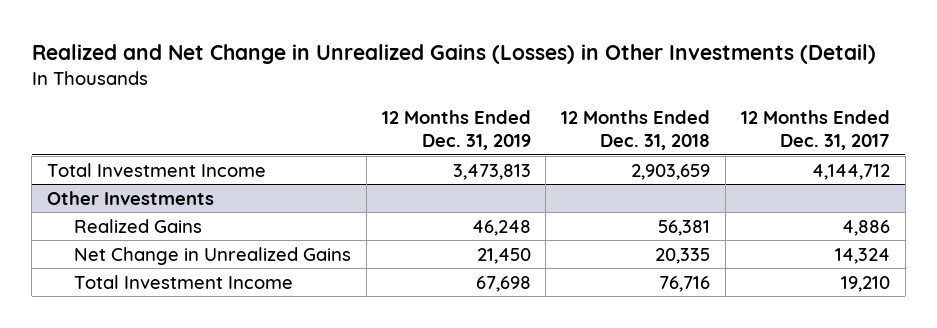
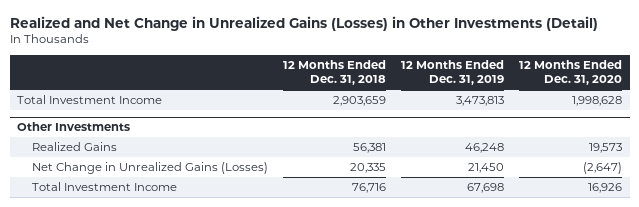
[740,110,890,151] 12 Months Ended Dec. 31, 2017 -> none
none -> [519,60,623,86] 12 Months Ended Dec. 31, 2020
[74,246,352,265] Net Change in Unrealized Gains -> [32,162,269,175] Net Change in Unrealized Gains (Losses)

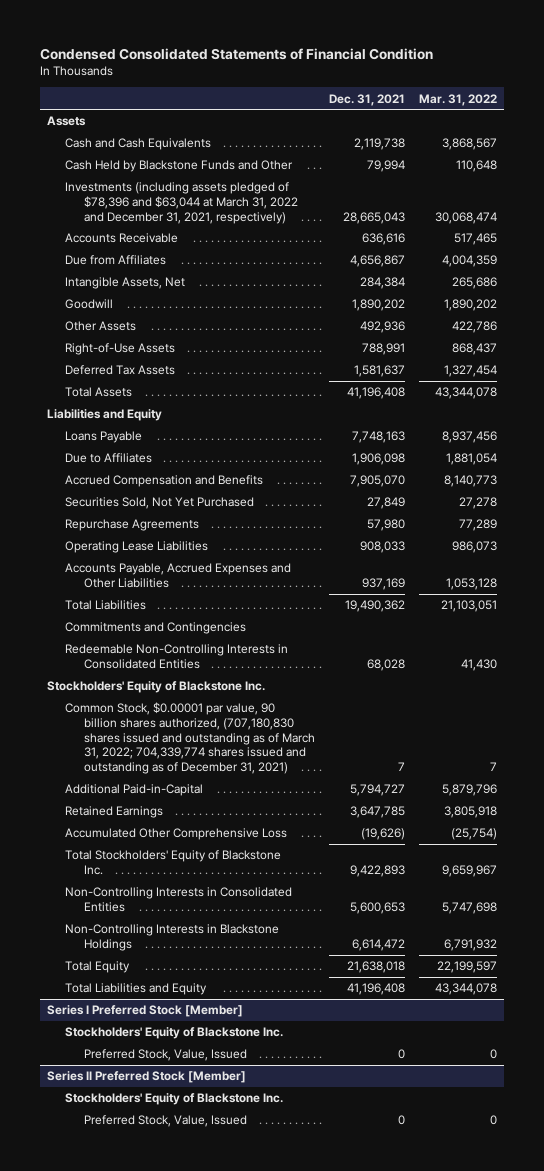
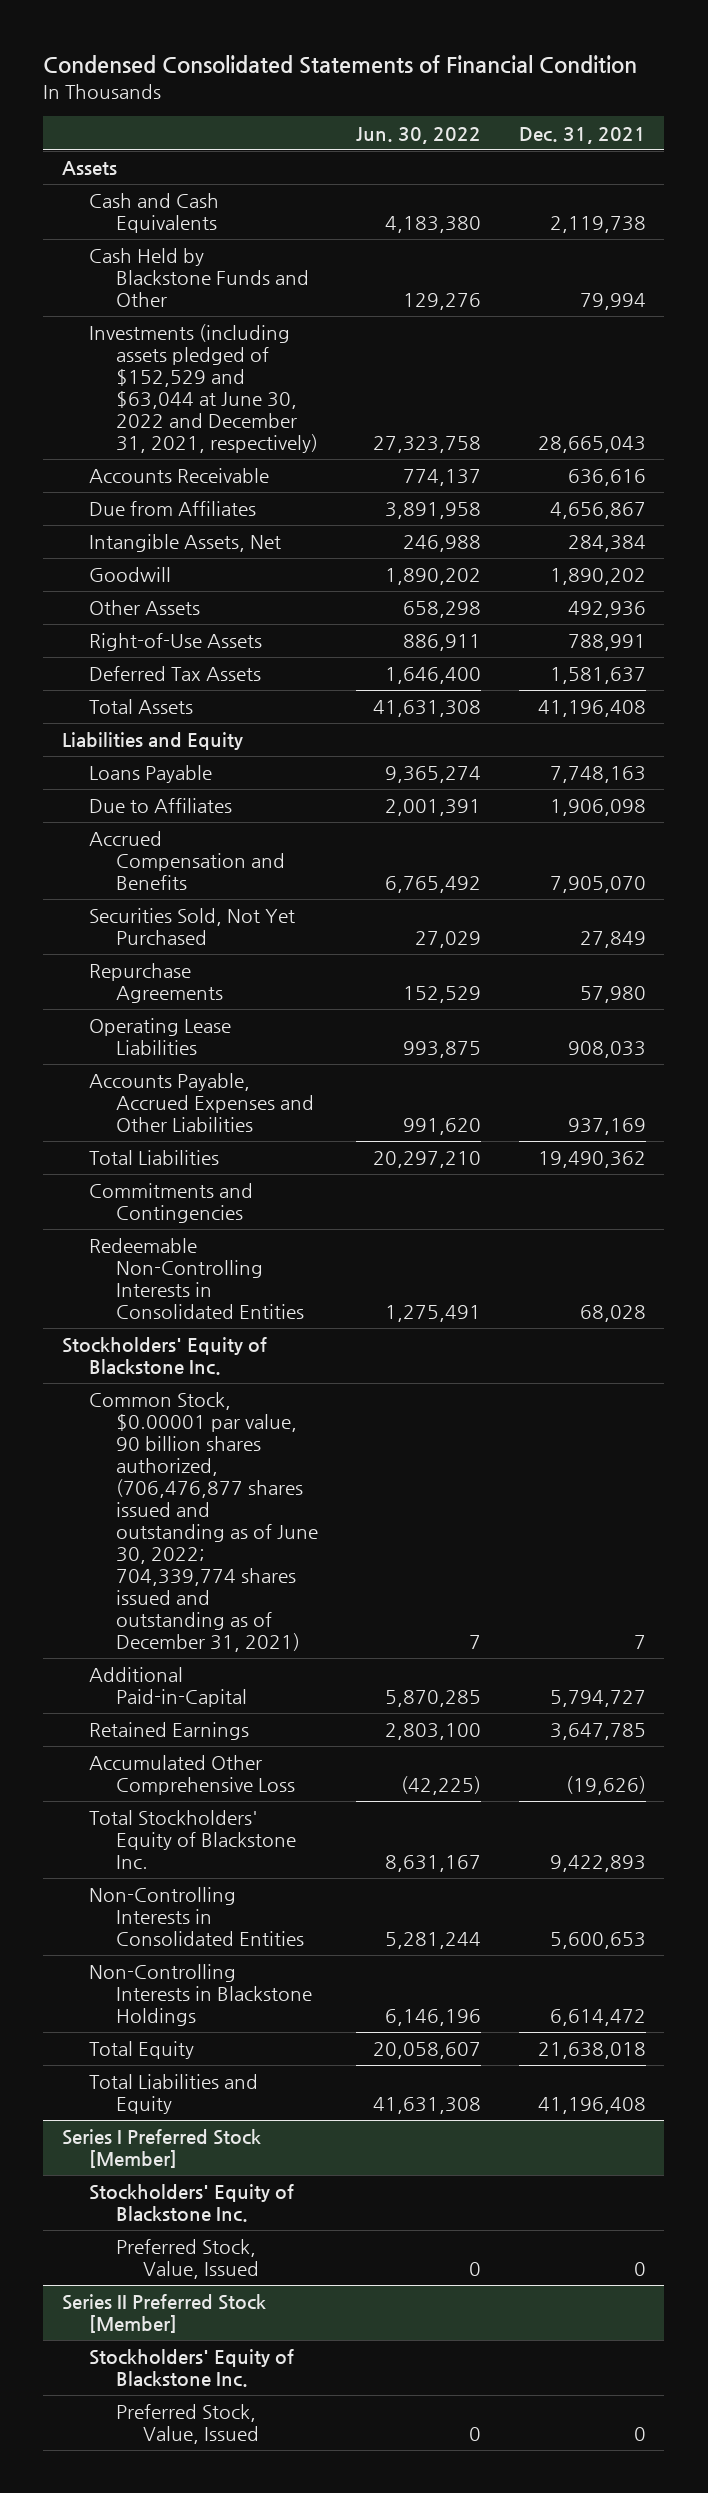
[419,93,498,106] Mar. 31, 2022 -> none
none -> [355,126,481,144] Jun. 30, 2022
[65,182,298,224] Investments (including assets pledged of $78,396 and $63,044 at March 31, 2022 and December 31, 2021, respectively) -> [89,324,319,454] Investments (including assets pledged of $152,529 and $63,044 at June 30, 2022 and December 31, 2021, respectively)
[65,702,315,774] Common Stock, $0.00001 par value, 90 billion shares authorized, (707,180,830 shares issued and outstanding as of March 31, 2022; 704,339,774 shares issued and outstanding as of December 31, 2021) -> [89,1392,319,1652] Common Stock, $0.00001 par value, 90 billion shares authorized, (706,476,877 shares issued and outstanding as of June 30, 2022; 704,339,774 shares issued and outstanding as of December 31, 2021)

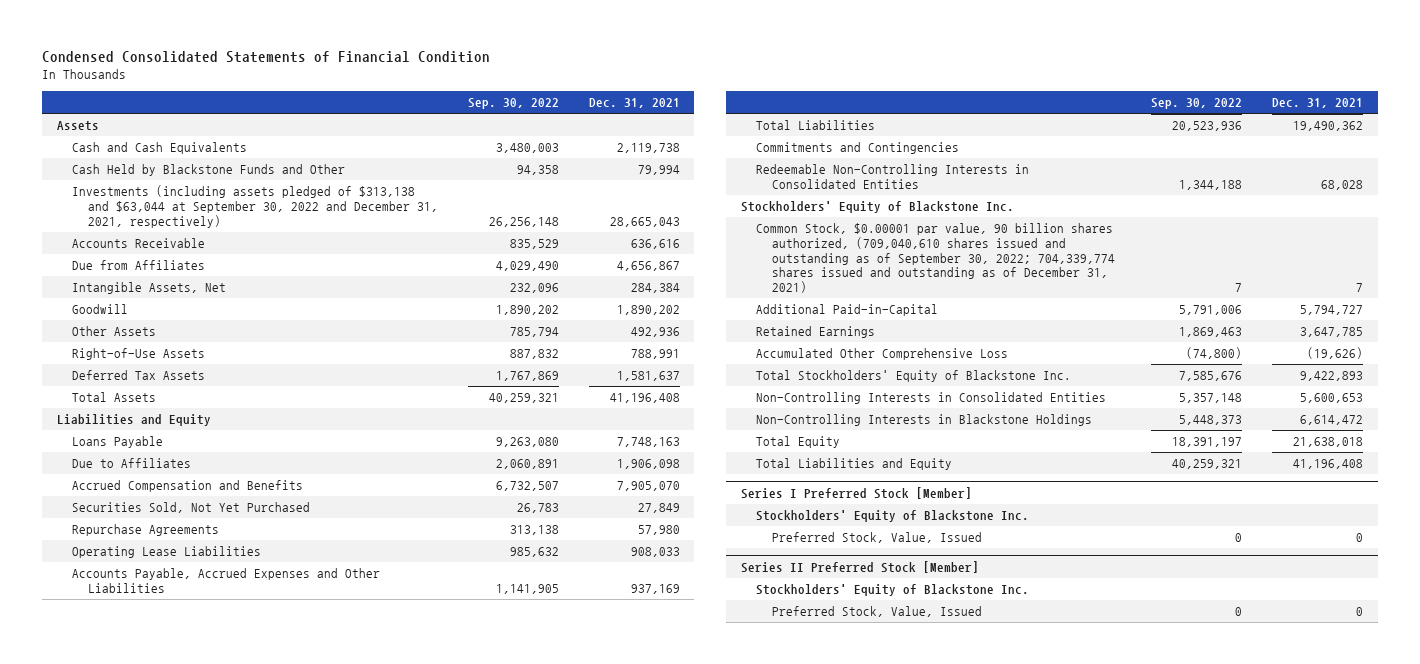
[355,126,481,144] Jun. 30, 2022 -> none
none -> [467,97,559,109] Sep. 30, 2022
[89,324,319,454] Investments (including assets pledged of $152,529 and $63,044 at June 30, 2022 and December 31, 2021, respectively) -> [72,185,438,228] Investments (including assets pledged of $313,138 and $63,044 at September 30, 2022 and December 31, 2021, respectively)
[89,1392,319,1652] Common Stock, $0.00001 par value, 90 billion shares authorized, (706,476,877 shares issued and outstanding as of June 30, 2022; 704,339,774 shares issued and outstanding as of December 31, 2021) -> [756,223,1115,294] Common Stock, $0.00001 par value, 90 billion shares authorized, (709,040,610 shares issued and outstanding as of September 30, 2022; 704,339,774 shares issued and outstanding as of December 31, 2021)

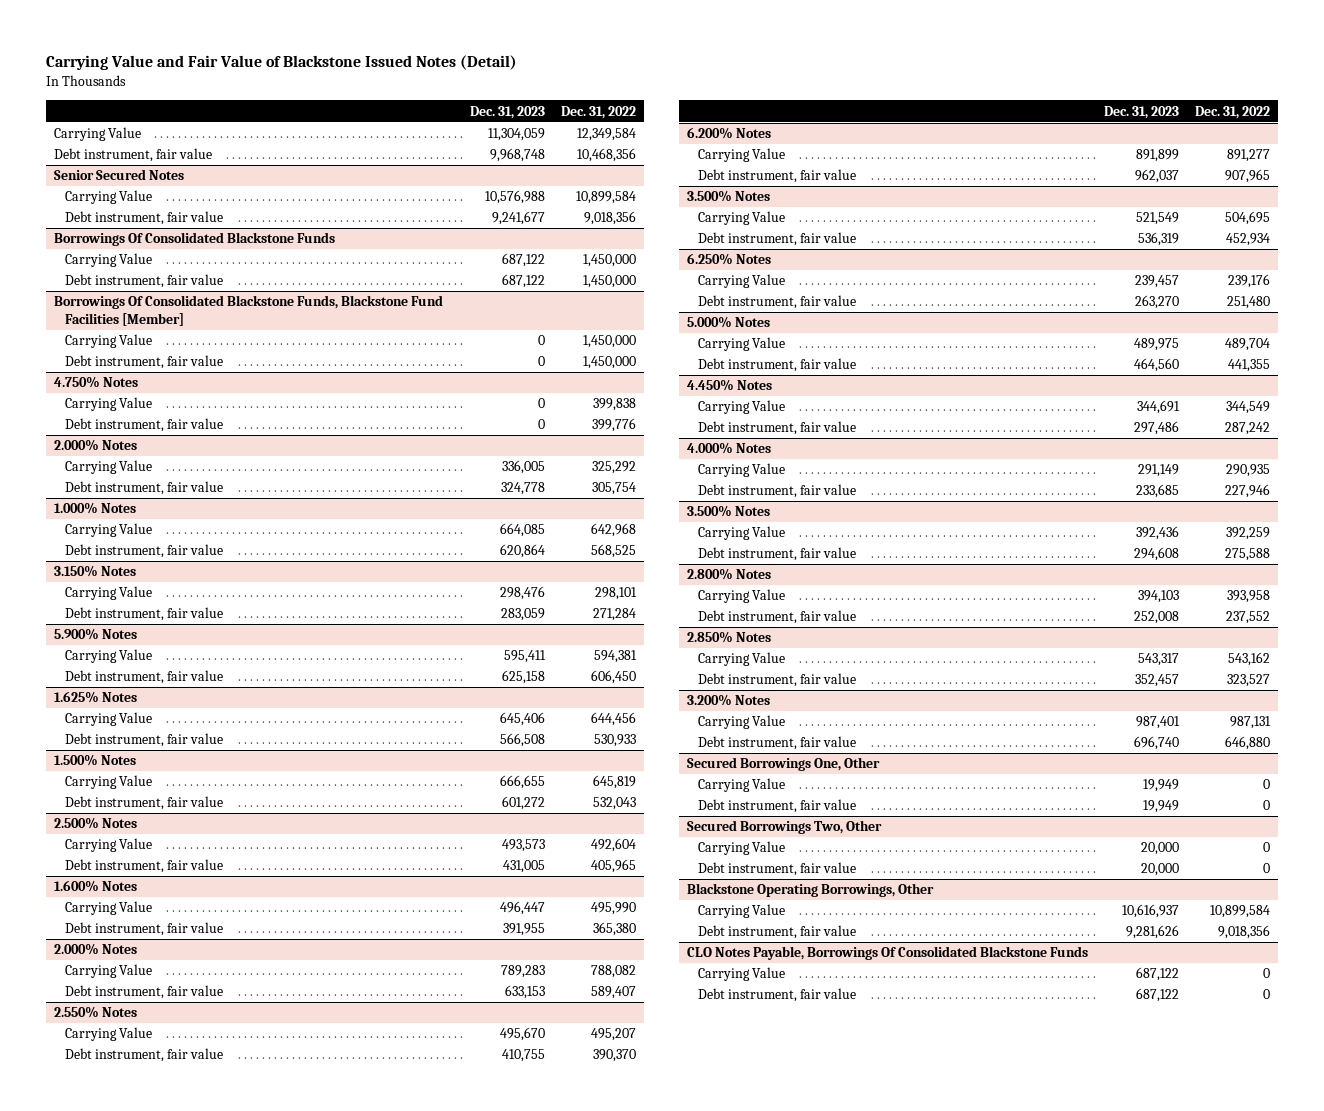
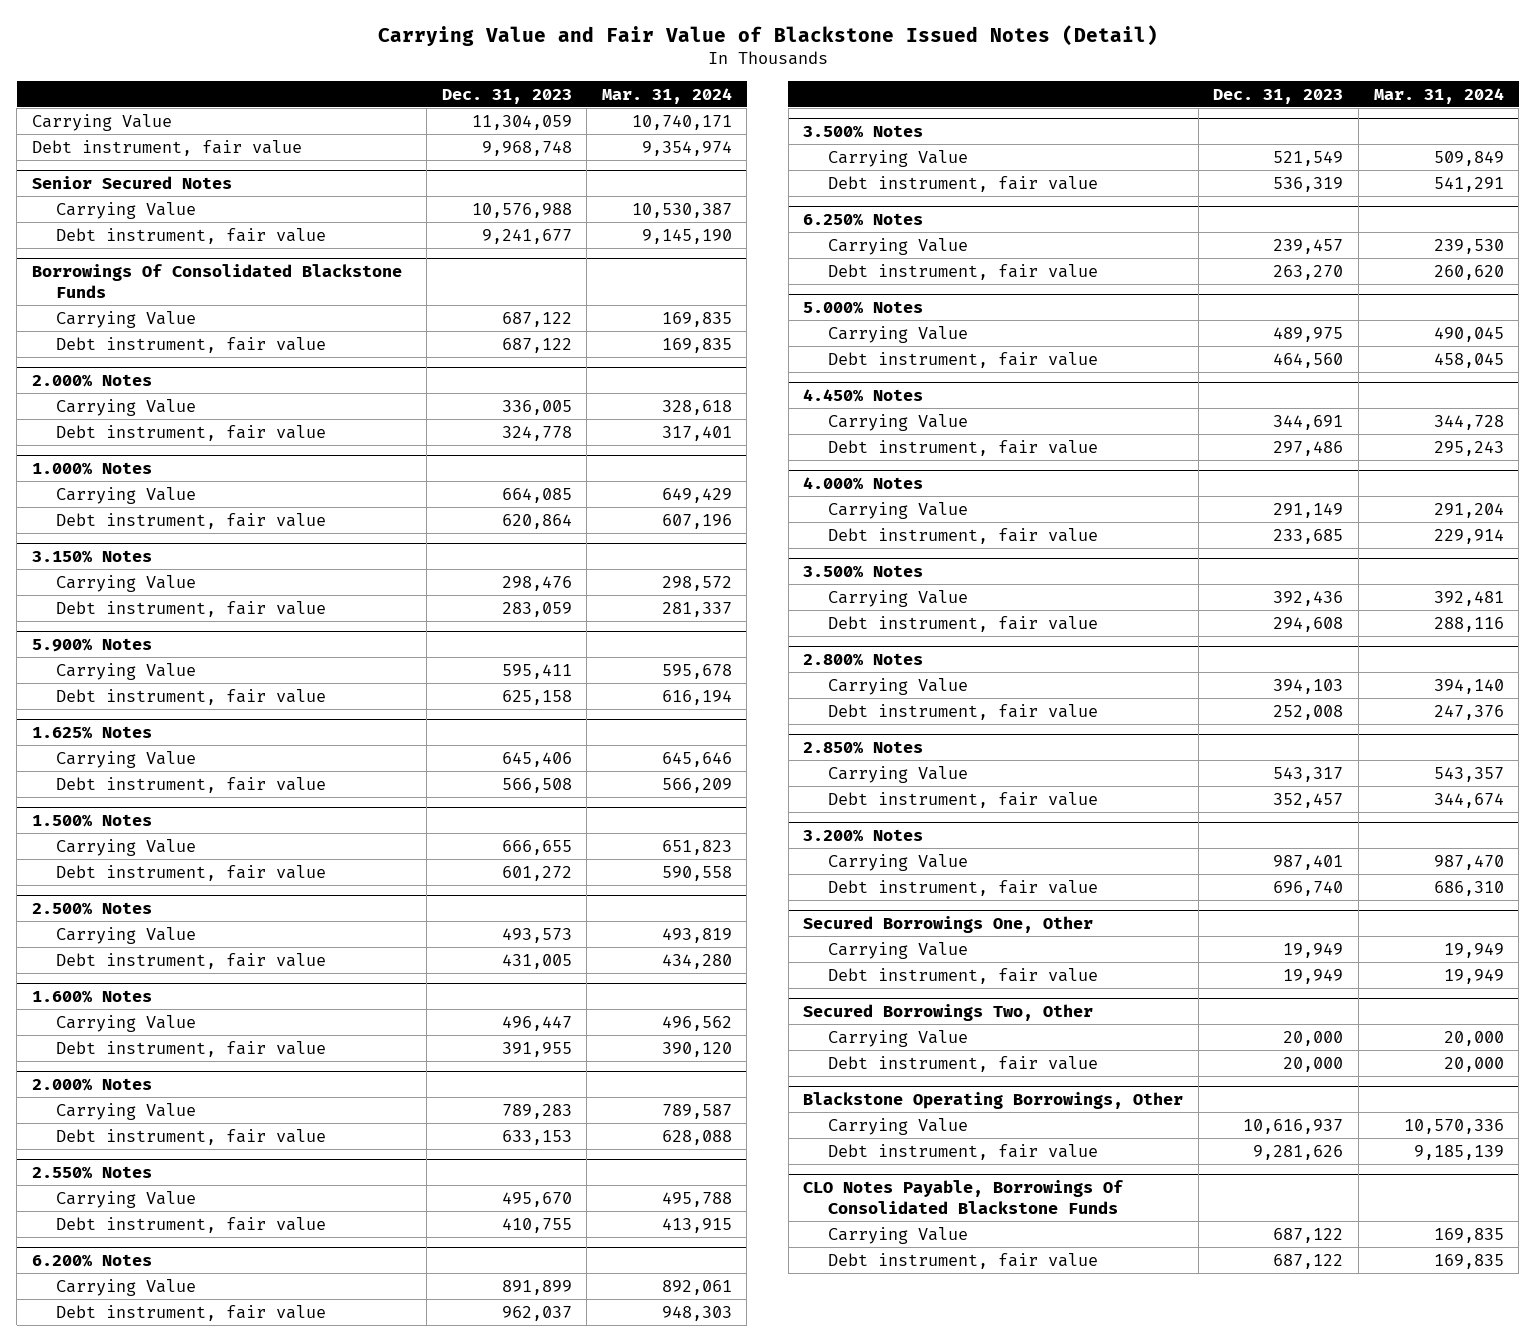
[561,105,637,119] Dec. 31, 2022 -> none
none -> [601,87,732,104] Mar. 31, 2024
[53,295,443,326] Borrowings Of Consolidated Blackstone Funds, Blackstone Fund Facilities [Member] -> none
[64,334,152,349] Carrying Value -> none
[64,355,223,370] Debt instrument, fair value -> none
[53,376,138,389] 4.750% Notes -> none
[64,397,152,412] Carrying Value -> none
[64,418,223,433] Debt instrument, fair value -> none

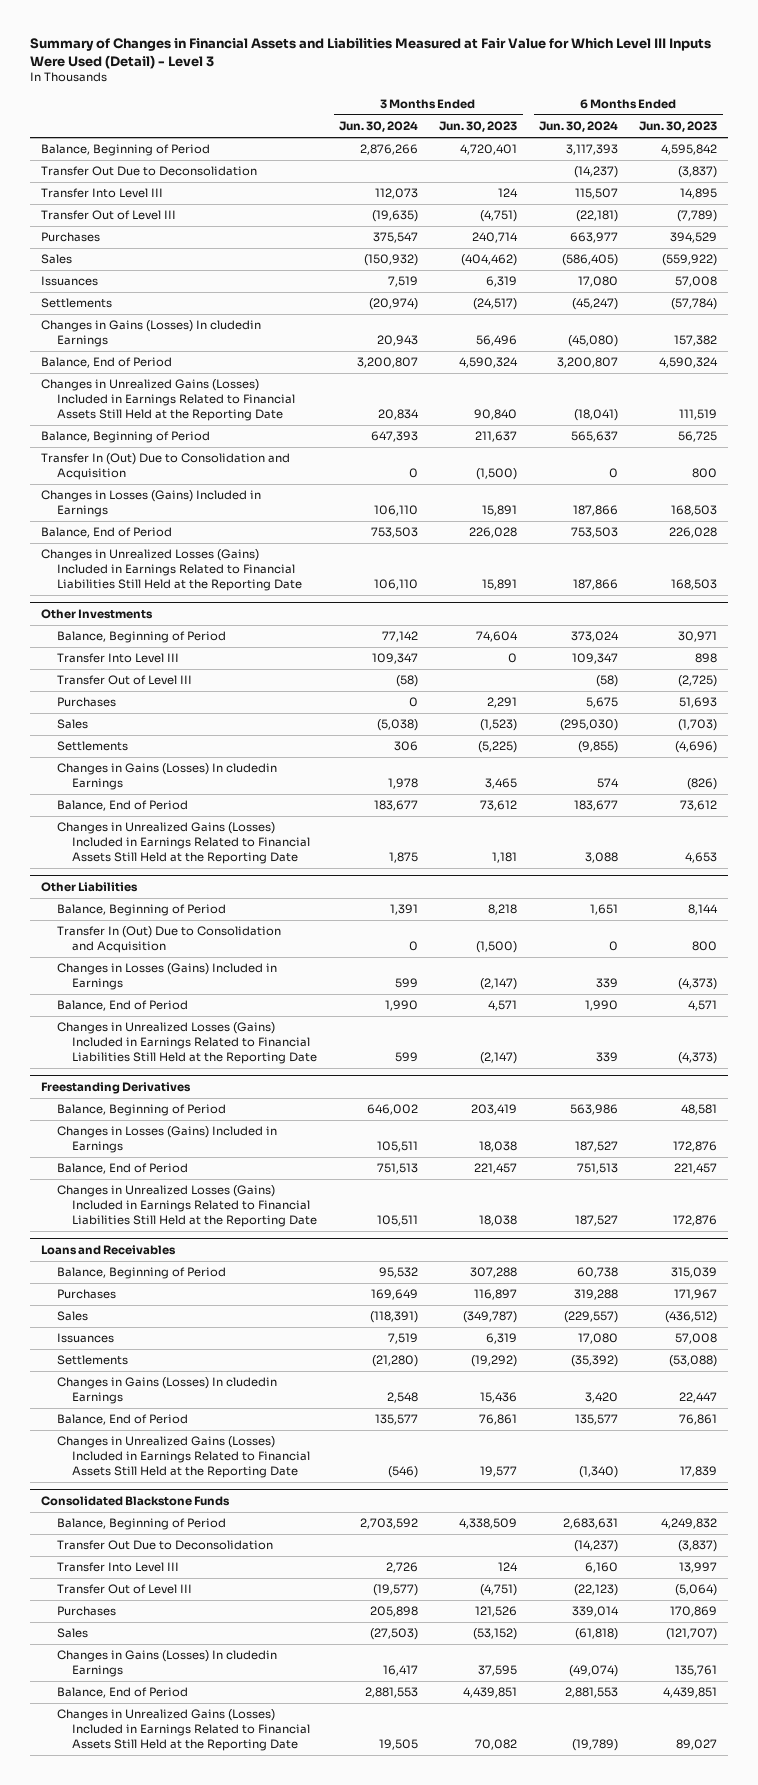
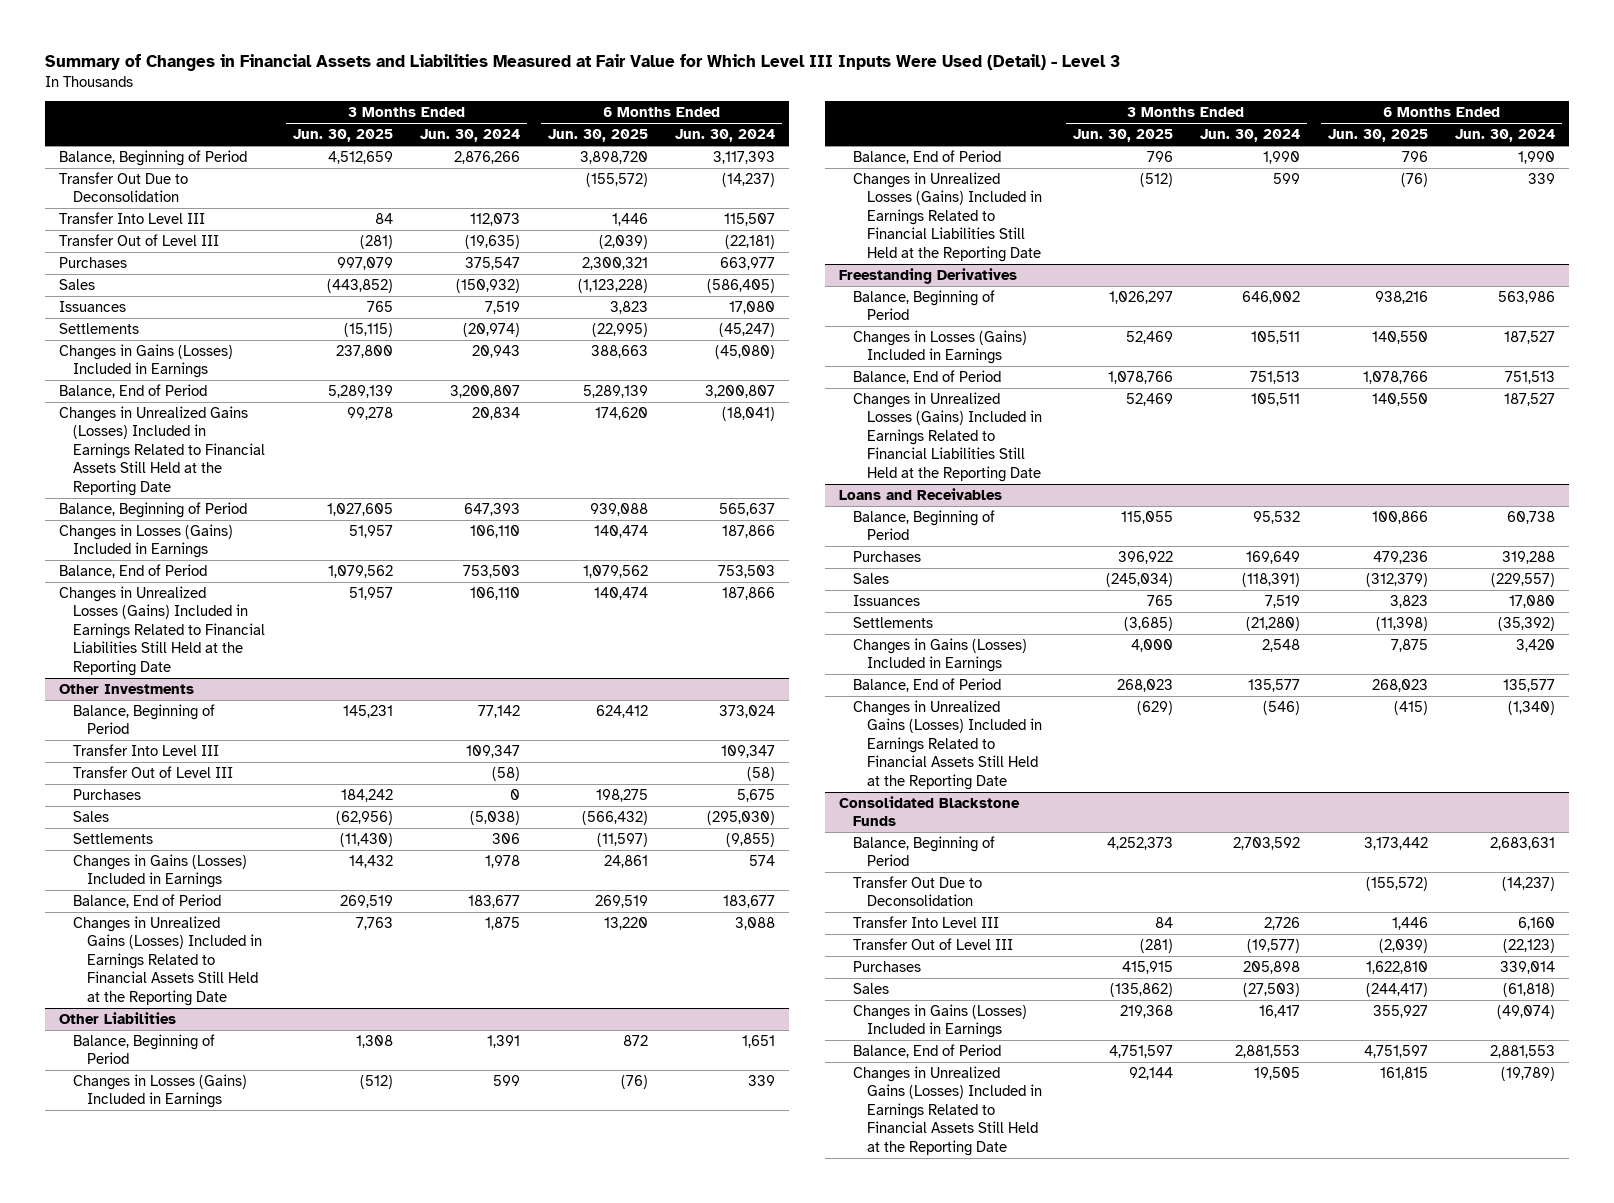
[439,121,518,133] Jun. 30, 2023 -> none
[639,121,718,133] Jun. 30, 2023 -> none
none -> [292,128,393,142] Jun. 30, 2025
none -> [547,128,648,142] Jun. 30, 2025
[40,320,261,347] Changes in Gains (Losses) In cludedin Earnings -> [59,343,234,379] Changes in Gains (Losses) Included in Earnings
[40,453,290,480] Transfer In (Out) Due to Consolidation and Acquisition -> none
[56,763,277,790] Changes in Gains (Losses) In cludedin Earnings -> [73,853,248,889] Changes in Gains (Losses) Included in Earnings
[56,926,281,953] Transfer In (Out) Due to Consolidation and Acquisition -> none
[56,1377,277,1404] Changes in Gains (Losses) In cludedin Earnings -> [852,637,1027,673] Changes in Gains (Losses) Included in Earnings
[56,1650,277,1677] Changes in Gains (Losses) In cludedin Earnings -> [852,1003,1027,1039] Changes in Gains (Losses) Included in Earnings

